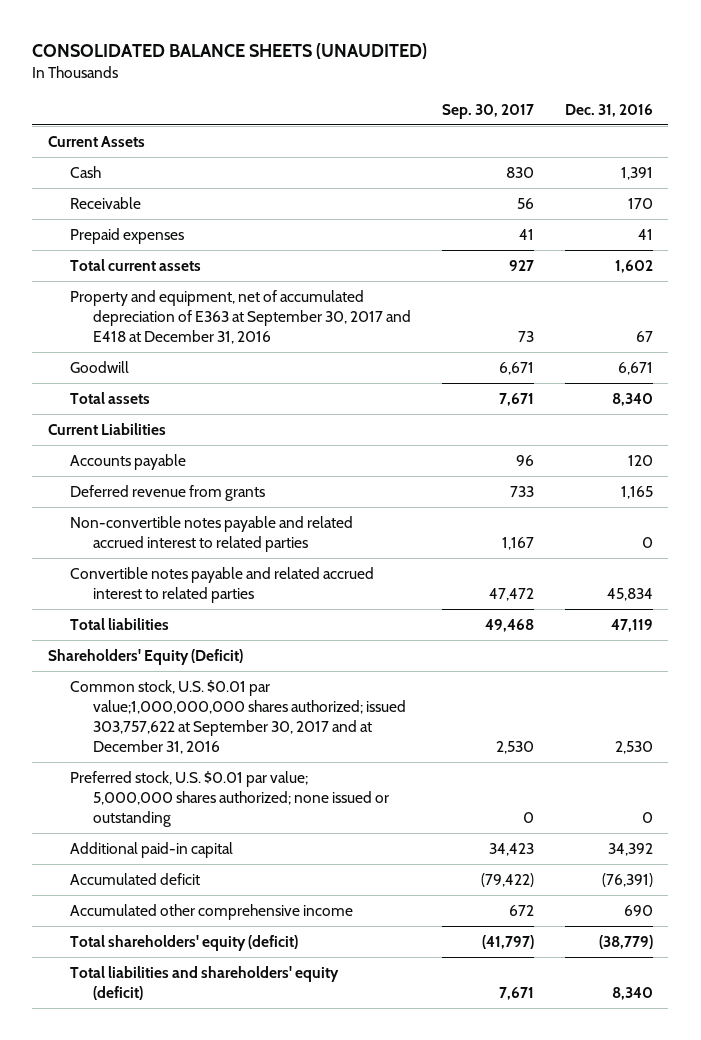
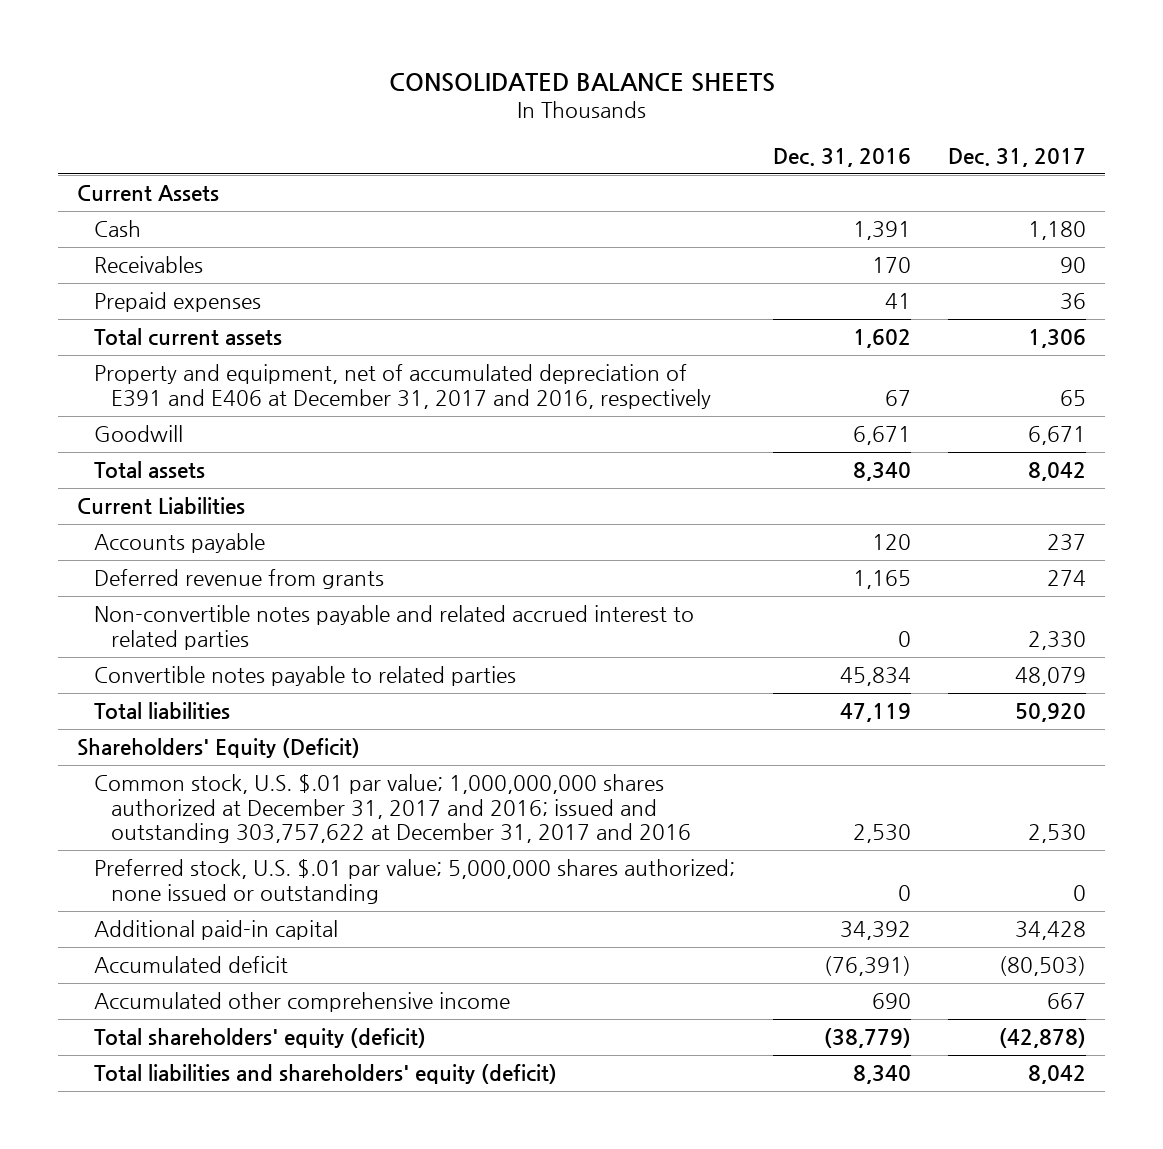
[32,42,428,59] CONSOLIDATED BALANCE SHEETS (UNAUDITED) -> [388,72,775,92] CONSOLIDATED BALANCE SHEETS
[441,103,534,119] Sep. 30, 2017 -> none
none -> [947,147,1086,167] Dec. 31, 2017
[70,197,142,210] Receivable -> [94,256,204,274] Receivables
[70,290,411,344] Property and equipment, net of accumulated depreciation of E363 at September 30, 2017 and E418 at December 31, 2016 -> [94,364,712,409] Property and equipment, net of accumulated depreciation of E391 and E406 at December 31, 2017 and 2016, respectively
[70,567,375,603] Convertible notes payable and related accrued interest to related parties -> [94,666,517,687] Convertible notes payable to related parties
[70,680,406,754] Common stock, U.S. $0.01 par value;1,000,000,000 shares authorized; issued 303,757,622 at September 30, 2017 and at December 31, 2016 -> [94,774,692,843] Common stock, U.S. $.01 par value; 1,000,000,000 shares authorized at December 31, 2017 and 2016; issued and outstanding 303,757,622 at December 31, 2017 and 2016
[70,771,389,827] Preferred stock, U.S. $0.01 par value; 5,000,000 shares authorized; none issued or outstanding -> [94,859,736,904] Preferred stock, U.S. $.01 par value; 5,000,000 shares authorized; none issued or outstanding

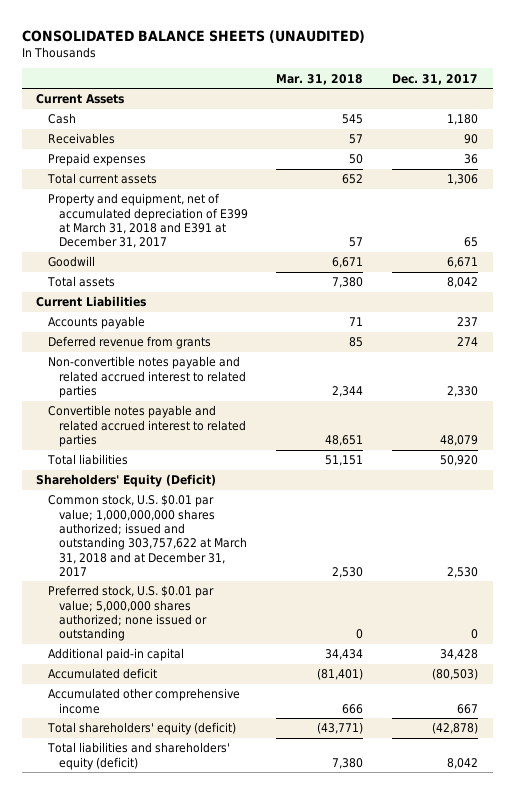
[388,72,775,92] CONSOLIDATED BALANCE SHEETS -> [22,29,366,43] CONSOLIDATED BALANCE SHEETS (UNAUDITED)
[772,147,911,167] Dec. 31, 2016 -> none
none -> [276,73,364,85] Mar. 31, 2018
[94,364,712,409] Property and equipment, net of accumulated depreciation of E391 and E406 at December 31, 2017 and 2016, respectively -> [47,193,248,249] Property and equipment, net of accumulated depreciation of E399 at March 31, 2018 and E391 at December 31, 2017
[94,666,517,687] Convertible notes payable to related parties -> [47,405,246,447] Convertible notes payable and related accrued interest to related parties
[94,774,692,843] Common stock, U.S. $.01 par value; 1,000,000,000 shares authorized at December 31, 2017 and 2016; issued and outstanding 303,757,622 at December 31, 2017 and 2016 -> [47,494,247,577] Common stock, U.S. $0.01 par value; 1,000,000,000 shares authorized; issued and outstanding 303,757,622 at March 31, 2018 and at December 31, 2017
[94,859,736,904] Preferred stock, U.S. $.01 par value; 5,000,000 shares authorized; none issued or outstanding -> [47,585,214,642] Preferred stock, U.S. $0.01 par value; 5,000,000 shares authorized; none issued or outstanding

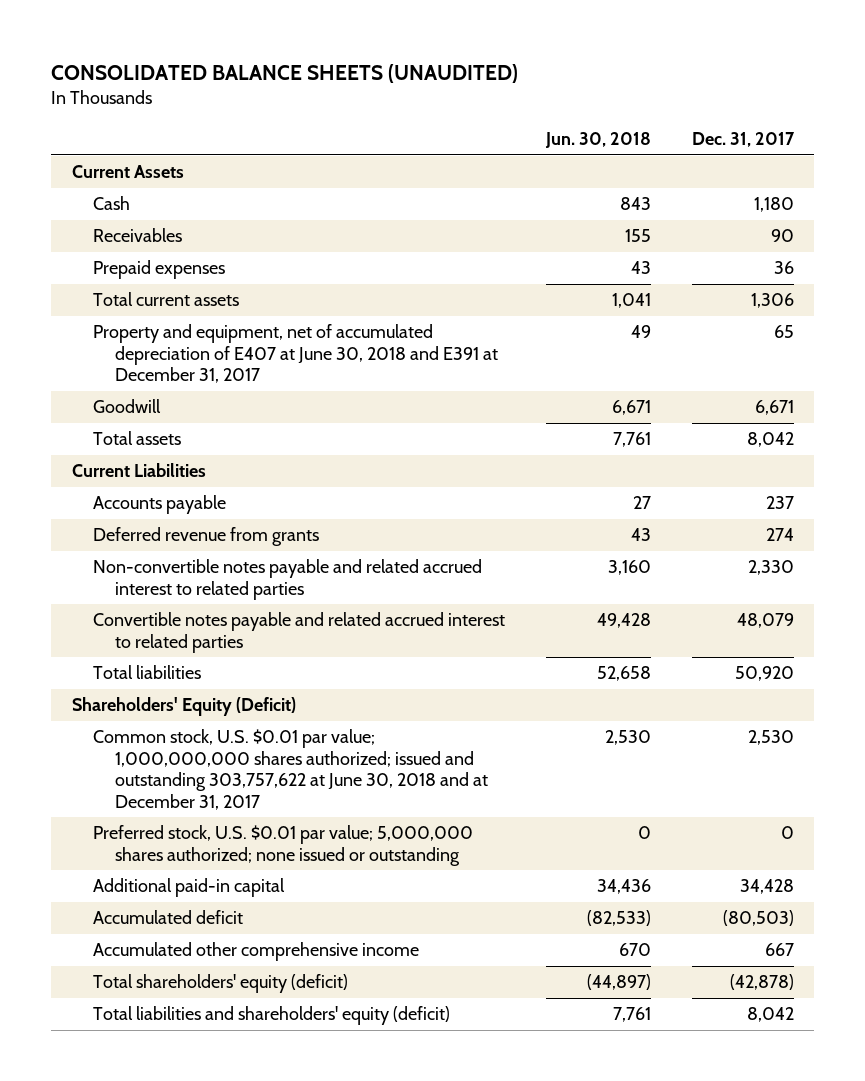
[276,73,364,85] Mar. 31, 2018 -> none
none -> [544,131,651,148] Jun. 30, 2018
[47,193,248,249] Property and equipment, net of accumulated depreciation of E399 at March 31, 2018 and E391 at December 31, 2017 -> [93,324,498,384] Property and equipment, net of accumulated depreciation of E407 at June 30, 2018 and E391 at December 31, 2017
[47,494,247,577] Common stock, U.S. $0.01 par value; 1,000,000,000 shares authorized; issued and outstanding 303,757,622 at March 31, 2018 and at December 31, 2017 -> [93,729,488,810] Common stock, U.S. $0.01 par value; 1,000,000,000 shares authorized; issued and outstanding 303,757,622 at June 30, 2018 and at December 31, 2017

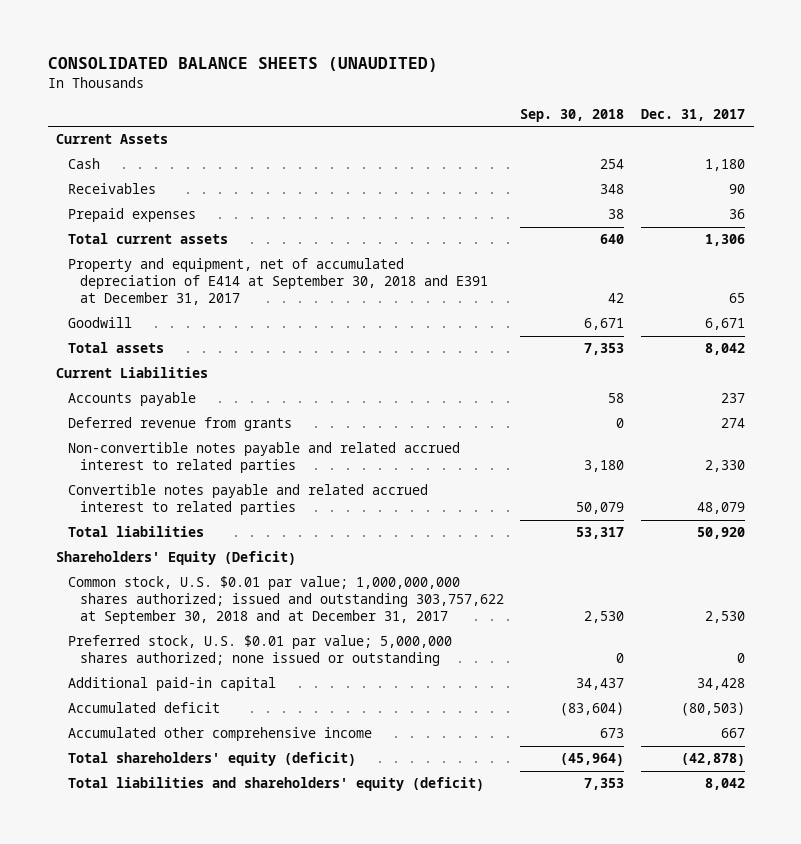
[544,131,651,148] Jun. 30, 2018 -> none
none -> [520,108,625,122] Sep. 30, 2018
[93,324,498,384] Property and equipment, net of accumulated depreciation of E407 at June 30, 2018 and E391 at December 31, 2017 -> [67,258,488,306] Property and equipment, net of accumulated depreciation of E414 at September 30, 2018 and E391 at December 31, 2017
[93,729,488,810] Common stock, U.S. $0.01 par value; 1,000,000,000 shares authorized; issued and outstanding 303,757,622 at June 30, 2018 and at December 31, 2017 -> [67,576,504,625] Common stock, U.S. $0.01 par value; 1,000,000,000 shares authorized; issued and outstanding 303,757,622 at September 30, 2018 and at December 31, 2017

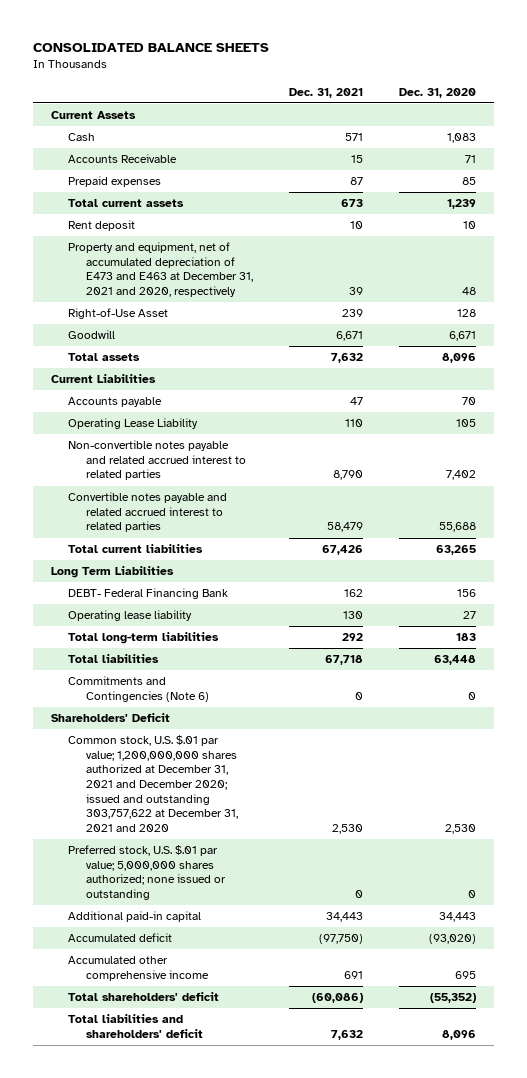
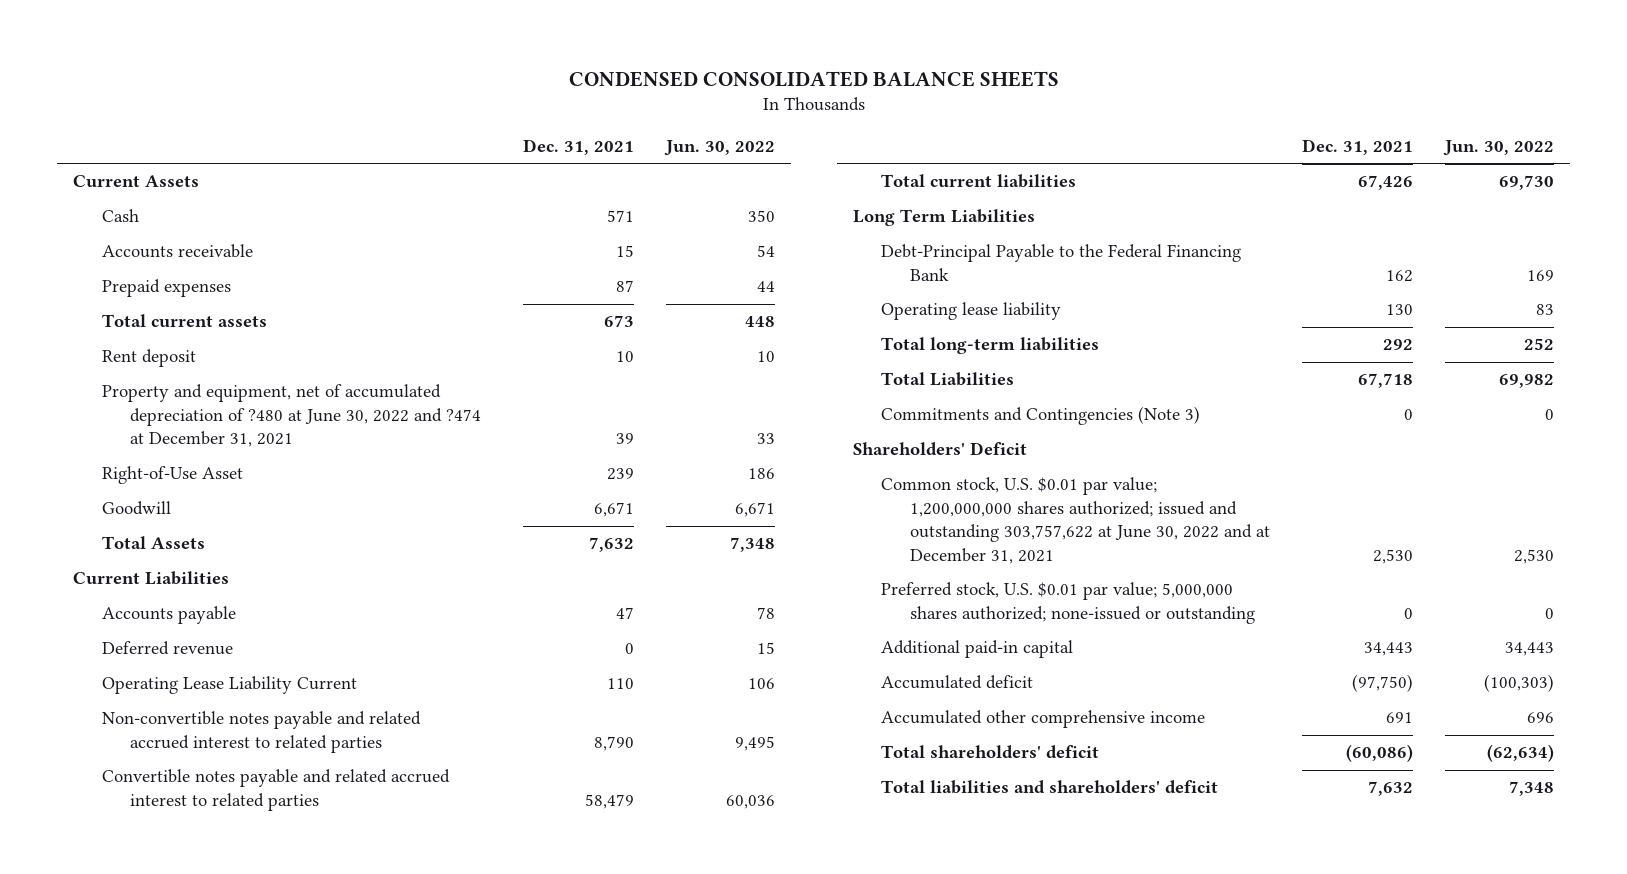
[32,42,269,52] CONSOLIDATED BALANCE SHEETS -> [568,70,1059,87] CONDENSED CONSOLIDATED BALANCE SHEETS
[398,87,476,98] Dec. 31, 2020 -> none
none -> [663,139,775,156] Jun. 30, 2022
[68,154,178,164] Accounts Receivable -> [101,244,253,259] Accounts receivable
[68,242,254,298] Property and equipment, net of accumulated depreciation of E473 and E463 at December 31, 2021 and 2020, respectively -> [101,384,482,448] Property and equipment, net of accumulated depreciation of ?480 at June 30, 2022 and ?474 at December 31, 2021
[68,353,141,362] Total assets -> [101,536,205,550] Total Assets
none -> [101,641,233,656] Deferred revenue
[68,418,199,430] Operating Lease Liability -> [101,676,357,695] Operating Lease Liability Current
[68,588,229,600] DEBT- Federal Financing Bank -> [881,244,1242,281] Debt-Principal Payable to the Federal Financing Bank
[68,654,160,664] Total liabilities -> [881,372,1015,387] Total Liabilities
[68,676,210,702] Commitments and Contingencies (Note 6) -> [881,406,1201,426] Commitments and Contingencies (Note 3)
[68,735,239,832] Common stock, U.S. $.01 par value; 1,200,000,000 shares authorized at December 31, 2021 and December 2020; issued and outstanding 303,757,622 at December 31, 2021 and 2020 -> [881,477,1270,564] Common stock, U.S. $0.01 par value; 1,200,000,000 shares authorized; issued and outstanding 303,757,622 at June 30, 2022 and at December 31, 2021
[68,845,227,901] Preferred stock, U.S. $.01 par value; 5,000,000 shares authorized; none issued or outstanding -> [881,582,1255,624] Preferred stock, U.S. $0.01 par value; 5,000,000 shares authorized; none-issued or outstanding

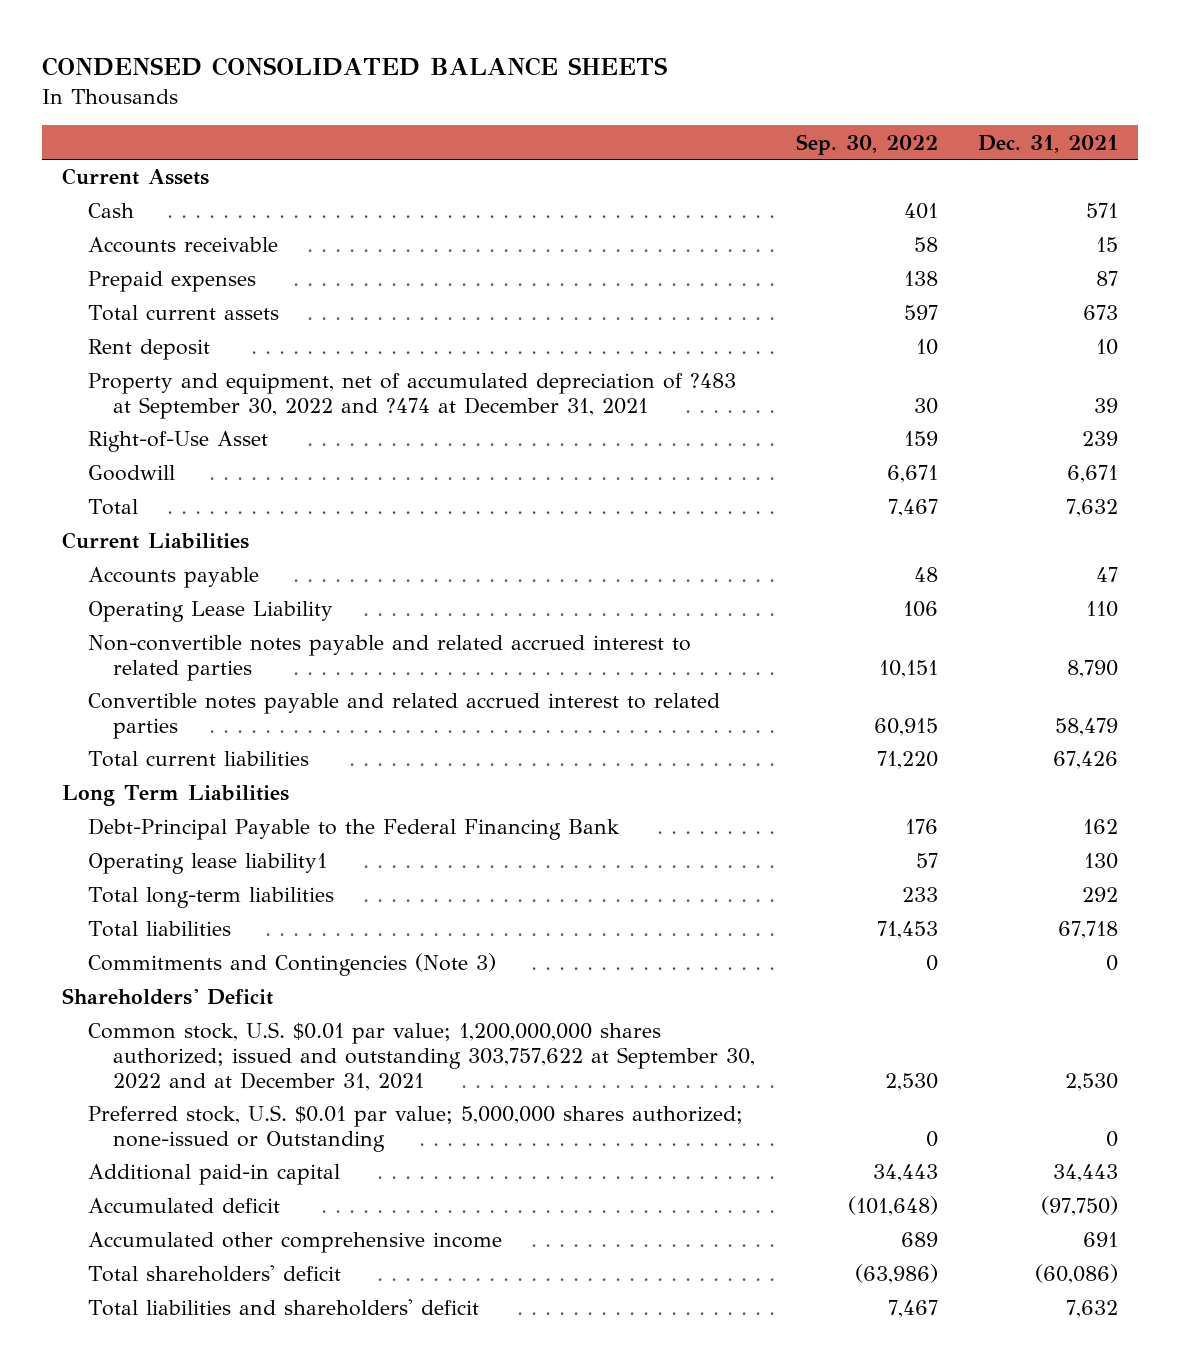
[663,139,775,156] Jun. 30, 2022 -> none
none -> [795,133,938,155] Sep. 30, 2022
[101,384,482,448] Property and equipment, net of accumulated depreciation of ?480 at June 30, 2022 and ?474 at December 31, 2021 -> [87,373,736,419] Property and equipment, net of accumulated depreciation of ?483 at September 30, 2022 and ?474 at December 31, 2021
[101,536,205,550] Total Assets -> [87,499,138,516] Total
[101,641,233,656] Deferred revenue -> none
[101,676,357,695] Operating Lease Liability Current -> [87,601,333,623] Operating Lease Liability
[881,302,1062,321] Operating lease liability -> [87,853,327,875] Operating lease liability1
[881,372,1015,387] Total Liabilities -> [87,921,231,938] Total liabilities
[881,477,1270,564] Common stock, U.S. $0.01 par value; 1,200,000,000 shares authorized; issued and outstanding 303,757,622 at June 30, 2022 and at December 31, 2021 -> [87,1022,756,1091] Common stock, U.S. $0.01 par value; 1,200,000,000 shares authorized; issued and outstanding 303,757,622 at September 30, 2022 and at December 31, 2021
[881,582,1255,624] Preferred stock, U.S. $0.01 par value; 5,000,000 shares authorized; none-issued or outstanding -> [87,1105,743,1152] Preferred stock, U.S. $0.01 par value; 5,000,000 shares authorized; none-issued or Outstanding

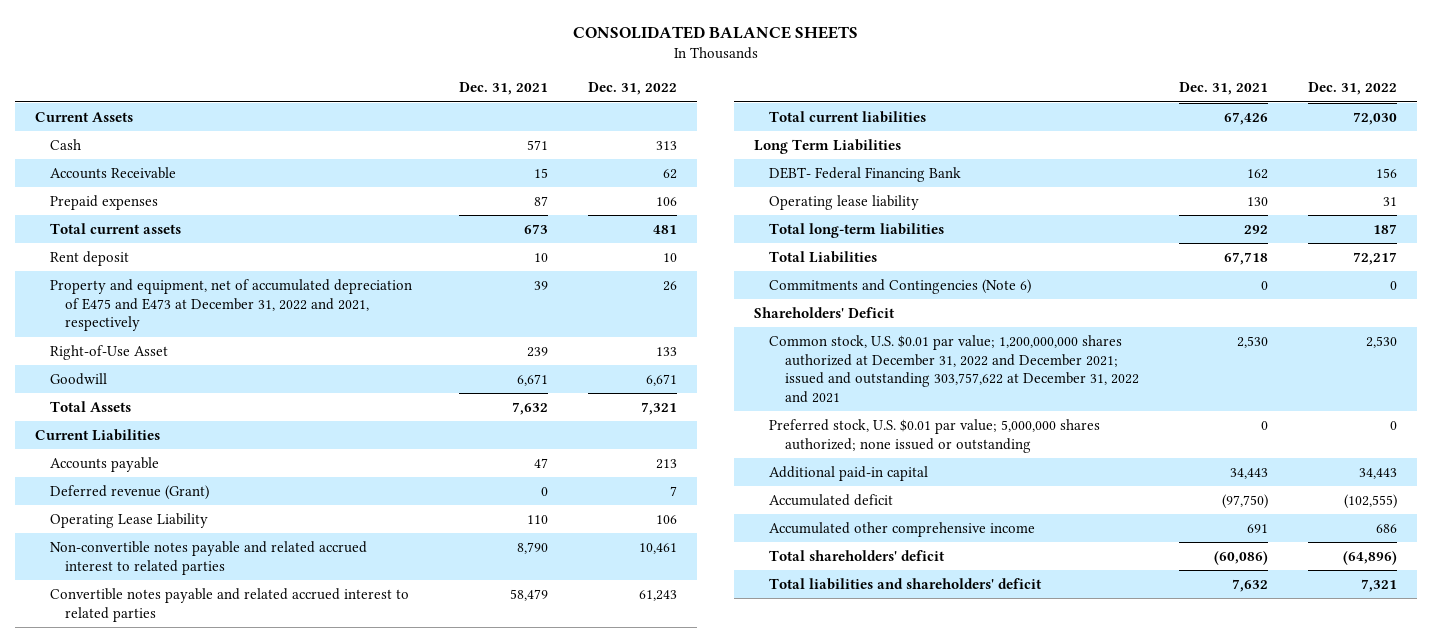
[41,56,667,76] CONDENSED CONSOLIDATED BALANCE SHEETS -> [572,25,858,39] CONSOLIDATED BALANCE SHEETS
[795,133,938,155] Sep. 30, 2022 -> none
none -> [587,82,677,96] Dec. 31, 2022
[87,237,278,254] Accounts receivable -> [49,167,176,180] Accounts Receivable
[87,373,736,419] Property and equipment, net of accumulated depreciation of ?483 at September 30, 2022 and ?474 at December 31, 2021 -> [49,279,412,332] Property and equipment, net of accumulated depreciation of E475 and E473 at December 31, 2022 and 2021, respectively
[87,499,138,516] Total -> [49,401,131,413] Total Assets
none -> [49,485,209,501] Deferred revenue (Grant)
[87,818,620,841] Debt-Principal Payable to the Federal Financing Bank -> [769,167,962,183] DEBT- Federal Financing Bank
[87,853,327,875] Operating lease liability1 -> [769,195,920,211] Operating lease liability
[87,921,231,938] Total liabilities -> [769,251,878,264] Total Liabilities
[87,953,496,977] Commitments and Contingencies (Note 3) -> [769,279,1032,295] Commitments and Contingencies (Note 6)
[87,1022,756,1091] Common stock, U.S. $0.01 par value; 1,200,000,000 shares authorized; issued and outstanding 303,757,622 at September 30, 2022 and at December 31, 2021 -> [769,335,1139,404] Common stock, U.S. $0.01 par value; 1,200,000,000 shares authorized at December 31, 2022 and December 2021; issued and outstanding 303,757,622 at December 31, 2022 and 2021
[87,1105,743,1152] Preferred stock, U.S. $0.01 par value; 5,000,000 shares authorized; none-issued or Outstanding -> [769,419,1101,453] Preferred stock, U.S. $0.01 par value; 5,000,000 shares authorized; none issued or outstanding

